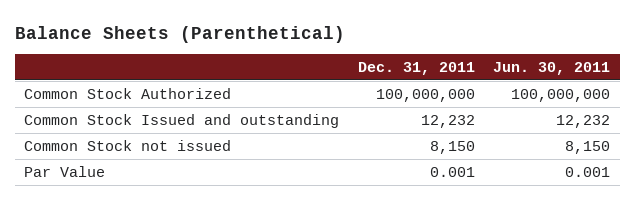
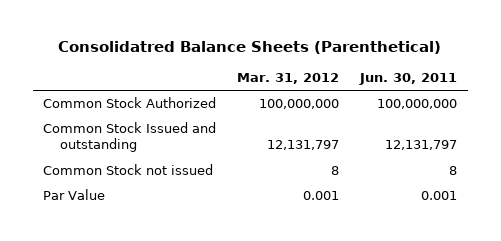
[15,25,346,43] Balance Sheets (Parenthetical) -> [58,41,442,55] Consolidatred Balance Sheets (Parenthetical)
[357,61,475,75] Dec. 31, 2011 -> none
none -> [237,73,340,85] Mar. 31, 2012
[556,115,611,129] 12,232 -> [385,140,458,151] 12,131,797
[565,141,611,155] 8,150 -> [449,166,458,176] 8

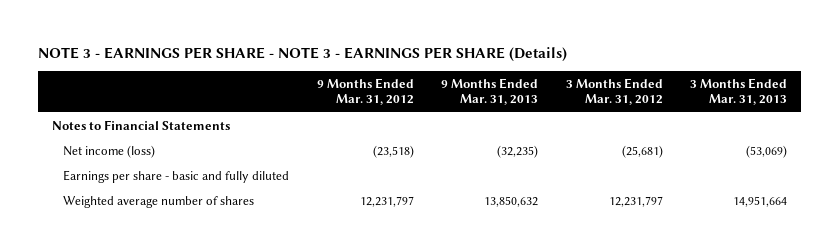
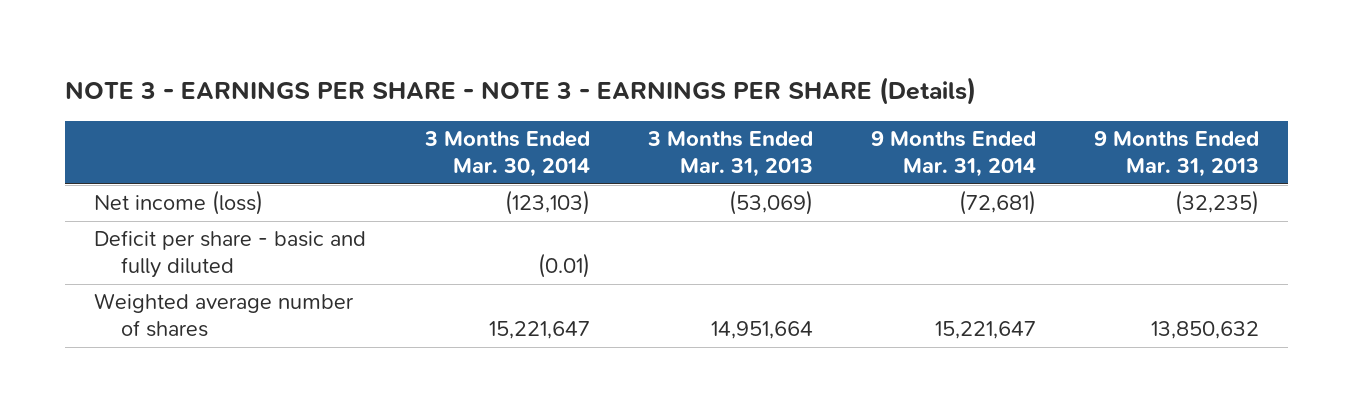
[316,77,414,106] 9 Months Ended Mar. 31, 2012 -> none
[565,77,663,106] 3 Months Ended Mar. 31, 2012 -> none
none -> [423,131,590,178] 3 Months Ended Mar. 30, 2014
none -> [870,131,1036,178] 9 Months Ended Mar. 31, 2014
[51,119,230,130] Notes to Financial Statements -> none
[62,169,289,183] Earnings per share - basic and fully diluted -> [94,230,367,279] Deficit per share - basic and fully diluted

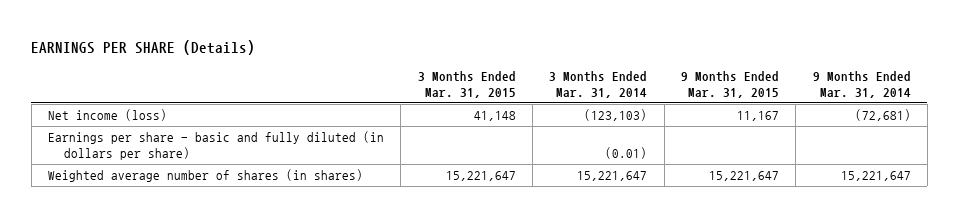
[65,77,977,106] NOTE 3 - EARNINGS PER SHARE - NOTE 3 - EARNINGS PER SHARE (Details) -> [31,39,256,55] EARNINGS PER SHARE (Details)
[423,131,590,178] 3 Months Ended Mar. 30, 2014 -> none
[646,131,813,178] 3 Months Ended Mar. 31, 2013 -> none
[1094,131,1260,178] 9 Months Ended Mar. 31, 2013 -> none
none -> [417,70,516,99] 3 Months Ended Mar. 31, 2015
none -> [549,70,648,99] 3 Months Ended Mar. 31, 2014
none -> [680,70,779,99] 9 Months Ended Mar. 31, 2015
[94,230,367,279] Deficit per share - basic and fully diluted -> [48,131,385,161] Earnings per share - basic and fully diluted (in dollars per share)
[94,293,355,338] Weighted average number of shares -> [48,169,364,183] Weighted average number of shares (in shares)

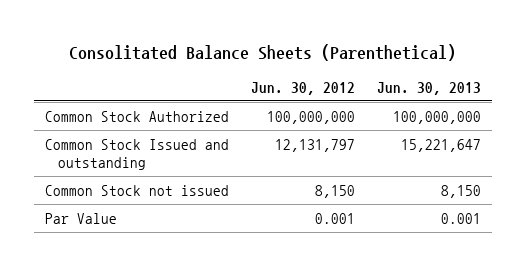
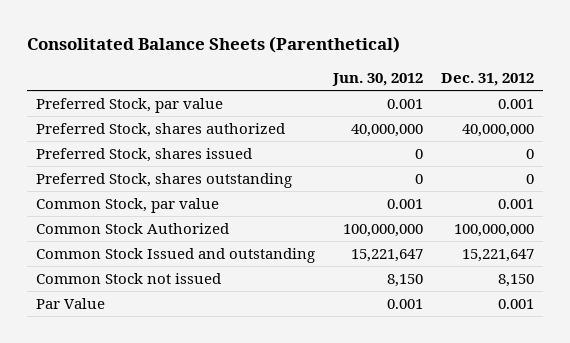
[377,81,482,95] Jun. 30, 2013 -> none
none -> [440,72,534,86] Dec. 31, 2012
none -> [35,97,223,113] Preferred Stock, par value
none -> [35,122,285,137] Preferred Stock, shares authorized
none -> [35,147,252,162] Preferred Stock, shares issued
none -> [35,172,292,188] Preferred Stock, shares outstanding
none -> [35,197,219,213] Common Stock, par value
[275,138,356,152] 12,131,797 -> [350,248,423,262] 15,221,647

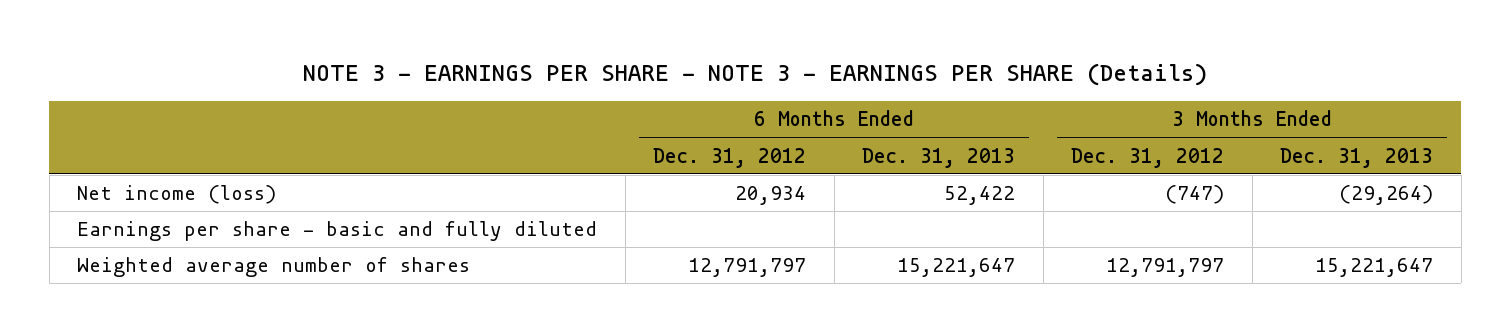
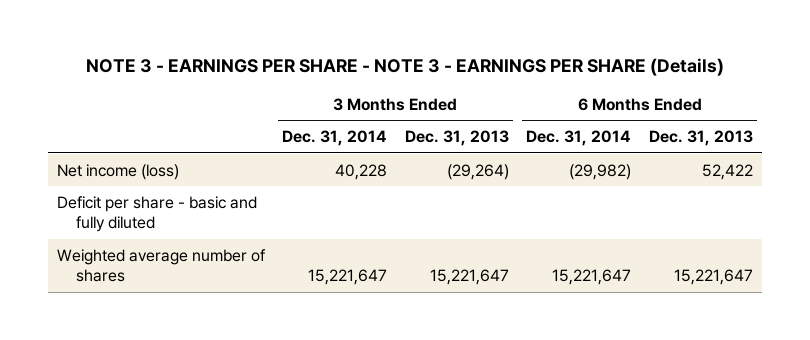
[653,147,807,168] Dec. 31, 2012 -> none
[1071,147,1225,168] Dec. 31, 2012 -> none
none -> [282,130,388,147] Dec. 31, 2014
none -> [526,130,632,147] Dec. 31, 2014
[77,221,598,242] Earnings per share - basic and fully diluted -> [56,195,257,233] Deficit per share - basic and fully diluted

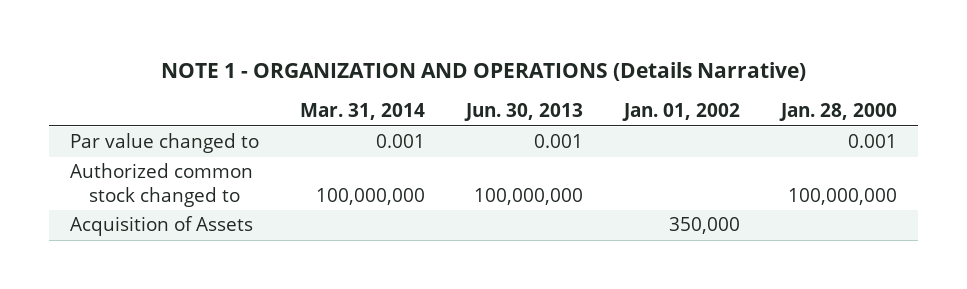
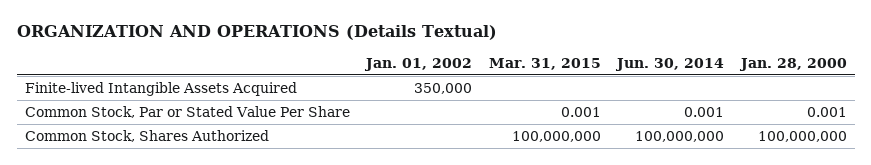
[161,61,807,81] NOTE 1 - ORGANIZATION AND OPERATIONS (Details Narrative) -> [16,25,497,41] ORGANIZATION AND OPERATIONS (Details Textual)
[299,103,425,121] Mar. 31, 2014 -> none
[463,103,583,122] Jun. 30, 2013 -> none
none -> [488,57,601,70] Mar. 31, 2015
none -> [615,57,725,71] Jun. 30, 2014
[69,216,253,237] Acquisition of Assets -> none
none -> [24,81,297,96] Finite-lived Intangible Assets Acquired
[69,133,259,154] Par value changed to -> [24,105,350,118] Common Stock, Par or Stated Value Per Share
[69,163,253,207] Authorized common stock changed to -> [24,129,269,142] Common Stock, Shares Authorized

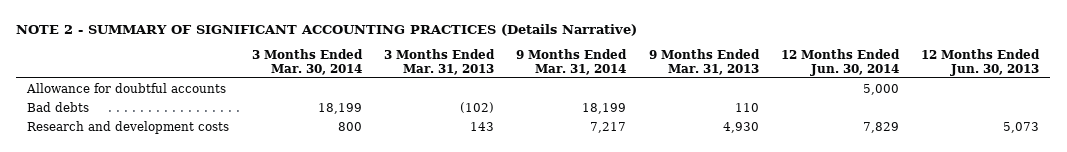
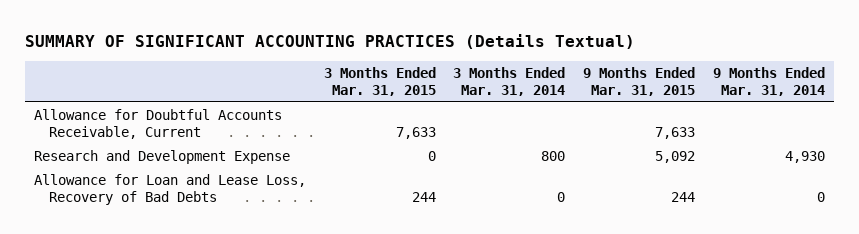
[16,24,638,37] NOTE 2 - SUMMARY OF SIGNIFICANT ACCOUNTING PRACTICES (Details Narrative) -> [25,33,636,49] SUMMARY OF SIGNIFICANT ACCOUNTING PRACTICES (Details Textual)
[251,49,363,75] 3 Months Ended Mar. 30, 2014 -> none
[383,49,495,75] 3 Months Ended Mar. 31, 2013 -> none
[648,49,760,75] 9 Months Ended Mar. 31, 2013 -> none
[780,49,900,76] 12 Months Ended Jun. 30, 2014 -> none
[921,49,1041,76] 12 Months Ended Jun. 30, 2013 -> none
none -> [323,66,436,96] 3 Months Ended Mar. 31, 2015
none -> [453,66,566,96] 3 Months Ended Mar. 31, 2014
none -> [583,66,696,96] 9 Months Ended Mar. 31, 2015
[27,101,90,112] Bad debts -> none
[26,82,227,93] Allowance for doubtful accounts -> [33,109,282,140] Allowance for Doubtful Accounts Receivable, Current
[27,120,230,134] Research and development costs -> [33,150,290,165] Research and Development Expense
[590,121,627,133] 7,217 -> [784,151,825,164] 4,930
none -> [33,174,306,206] Allowance for Loan and Lease Loss, Recovery of Bad Debts

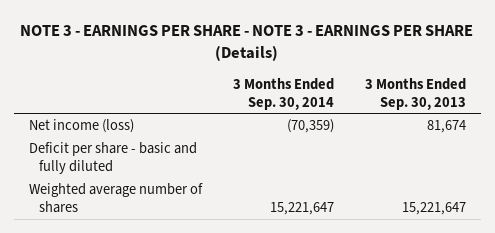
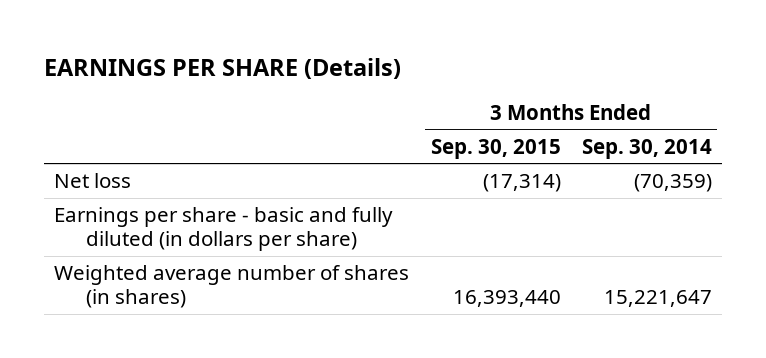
[20,24,474,62] NOTE 3 - EARNINGS PER SHARE - NOTE 3 - EARNINGS PER SHARE (Details) -> [43,57,401,79] EARNINGS PER SHARE (Details)
[364,77,466,110] 3 Months Ended Sep. 30, 2013 -> none
none -> [430,138,561,159] Sep. 30, 2015
[29,119,135,134] Net income (loss) -> [54,173,132,189] Net loss
[29,142,198,175] Deficit per share - basic and fully diluted -> [54,207,394,252] Earnings per share - basic and fully diluted (in dollars per share)
[29,183,204,214] Weighted average number of shares -> [54,265,410,309] Weighted average number of shares (in shares)

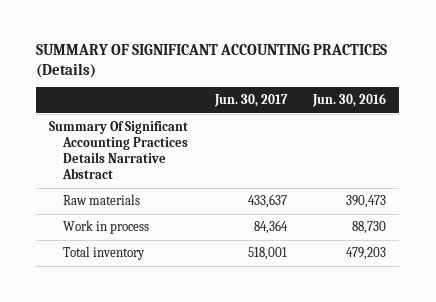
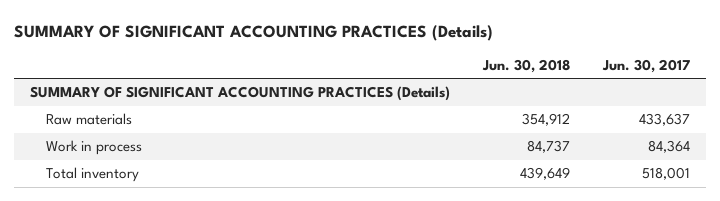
[312,93,387,108] Jun. 30, 2016 -> none
none -> [481,58,570,73] Jun. 30, 2018
[49,121,189,180] Summary Of Significant Accounting Practices Details Narrative Abstract -> [30,86,451,102] SUMMARY OF SIGNIFICANT ACCOUNTING PRACTICES (Details)

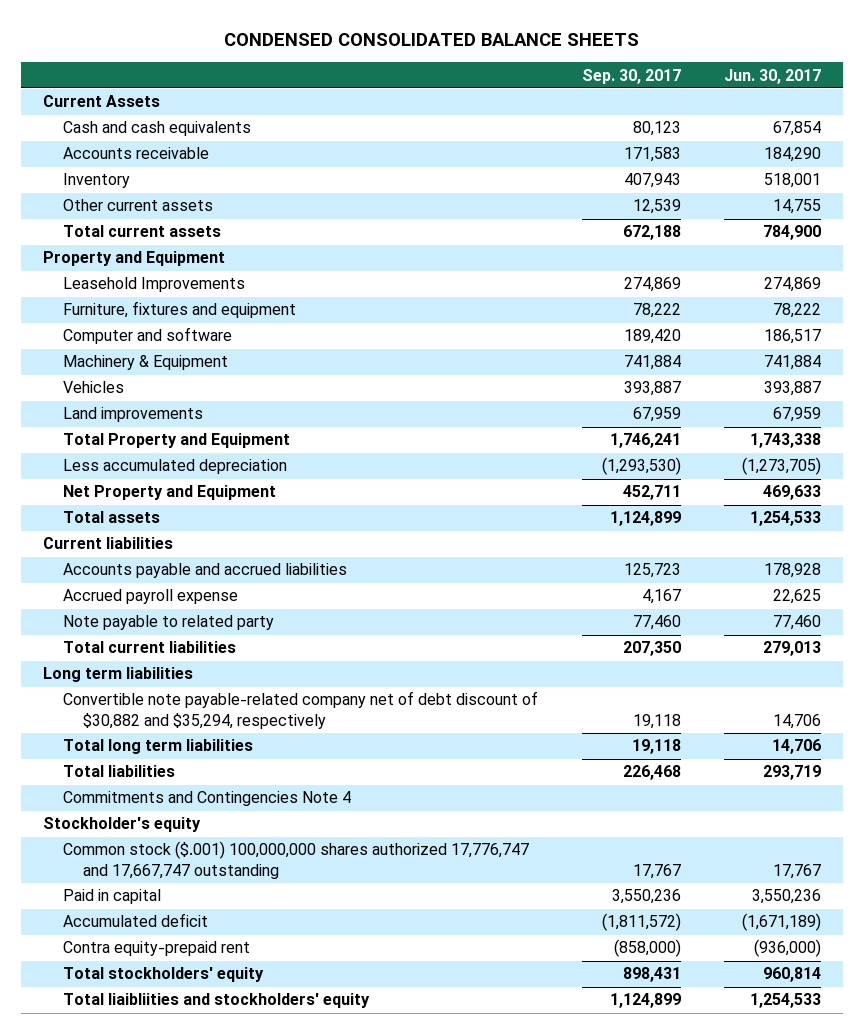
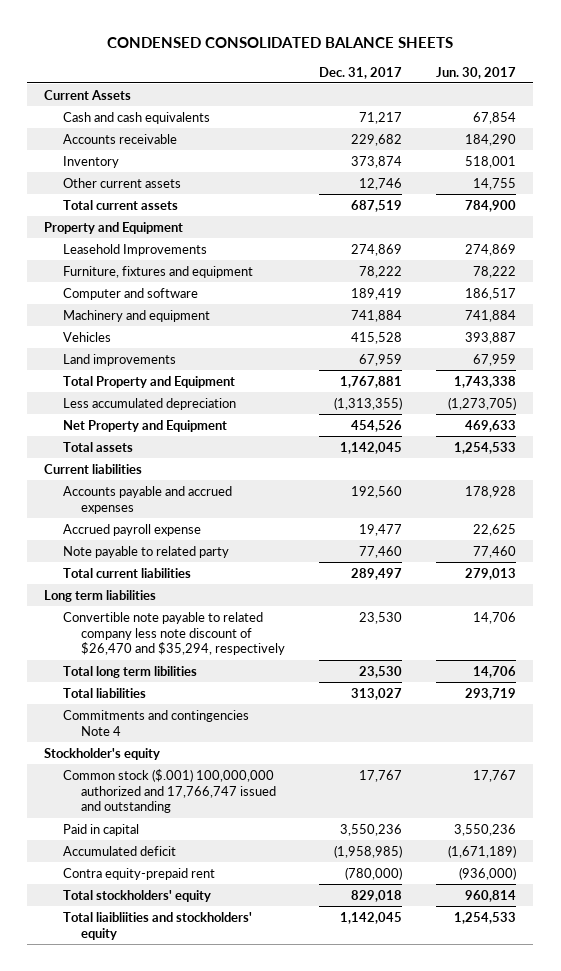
[581,68,681,84] Sep. 30, 2017 -> none
none -> [319,66,403,79] Dec. 31, 2017
[63,355,229,371] Machinery & Equipment -> [62,309,210,322] Machinery and equipment
[63,563,348,579] Accounts payable and accrued liabilities -> [62,485,232,514] Accounts payable and accrued expenses
[63,691,539,729] Convertible note payable-related company net of debt discount of $30,882 and $35,294, respectively -> [62,611,286,656] Convertible note payable to related company less note discount of $26,470 and $35,294, respectively
[63,739,254,755] Total long term liabilities -> [62,665,197,678] Total long term libilities
[63,791,352,807] Commitments and Contingencies Note 4 -> [62,709,249,736] Commitments and contingencies Note 4
[63,841,530,879] Common stock ($.001) 100,000,000 shares authorized 17,776,747 and 17,667,747 outstanding -> [62,768,277,814] Common stock ($.001) 100,000,000 authorized and 17,766,747 issued and outstanding

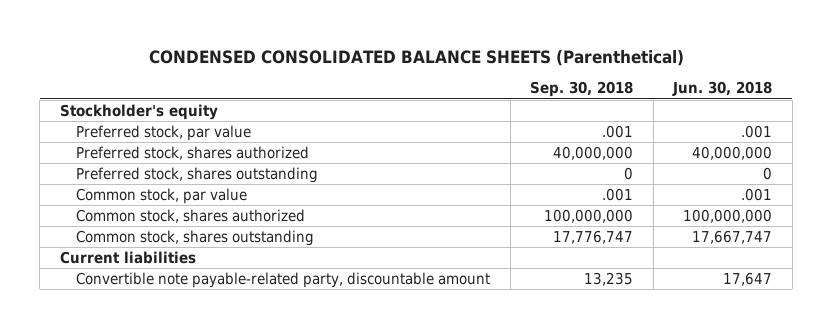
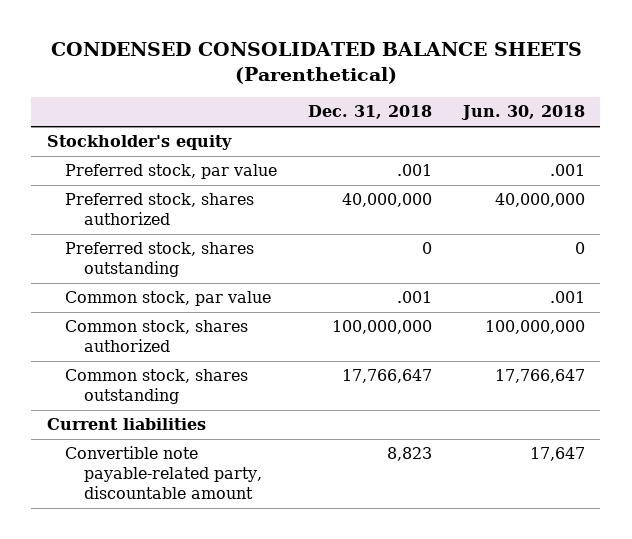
[530,81,634,98] Sep. 30, 2018 -> none
none -> [308,105,433,120] Dec. 31, 2018
[692,230,773,245] 17,667,747 -> [495,369,586,384] 17,766,647

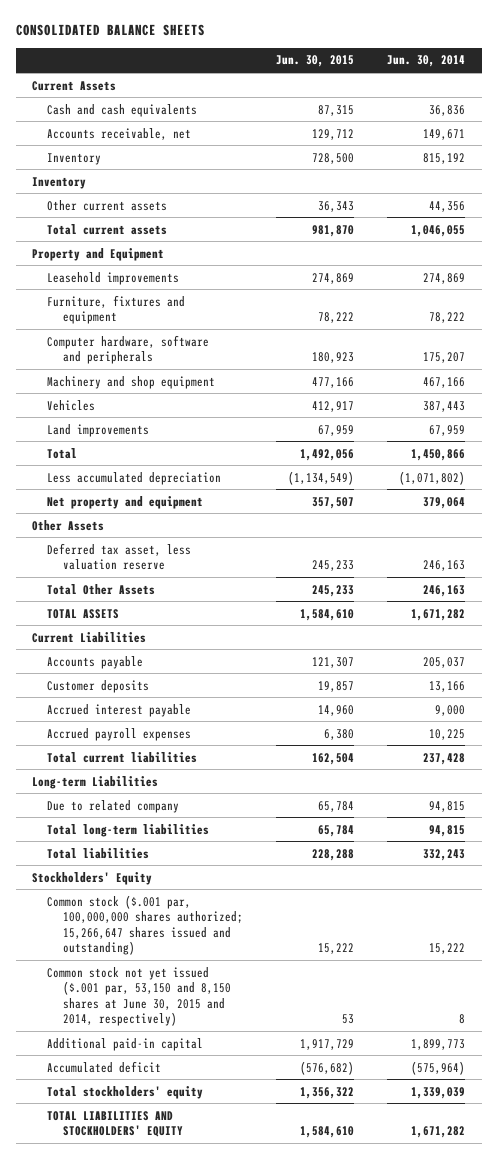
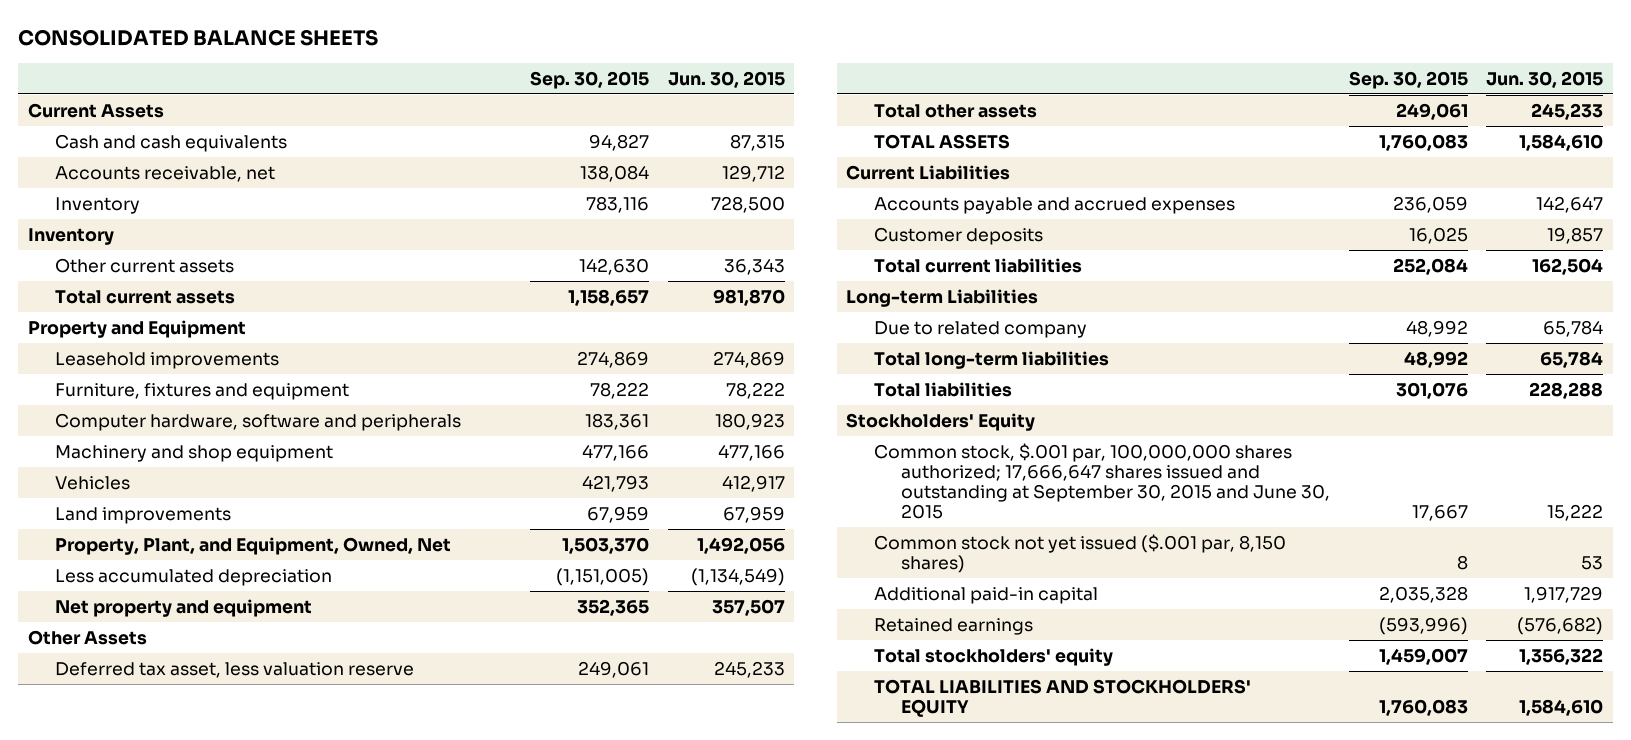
[387,55,466,68] Jun. 30, 2014 -> none
none -> [530,70,650,89] Sep. 30, 2015
[47,447,78,459] Total -> [55,536,452,555] Property, Plant, and Equipment, Owned, Net
[47,583,156,595] Total Other Assets -> [873,103,1037,118] Total other assets
[47,655,144,669] Accounts payable -> [873,196,1235,214] Accounts payable and accrued expenses
[312,656,355,668] 121,307 -> [1536,195,1604,213] 142,647
[47,703,192,717] Accrued interest payable -> none
[47,727,192,741] Accrued payroll expenses -> none
[47,894,243,956] Common stock ($.001 par, 100,000,000 shares authorized; 15,266,647 shares issued and outstanding) -> [873,442,1331,519] Common stock, $.001 par, 100,000,000 shares authorized; 17,666,647 shares issued and outstanding at September 30, 2015 and June 30, 2015
[47,966,231,1027] Common stock not yet issued ($.001 par, 53,150 and 8,150 shares at June 30, 2015 and 2014, respectively) -> [873,533,1286,573] Common stock not yet issued ($.001 par, 8,150 shares)
[47,1060,162,1073] Accumulated deficit -> [873,617,1033,635] Retained earnings

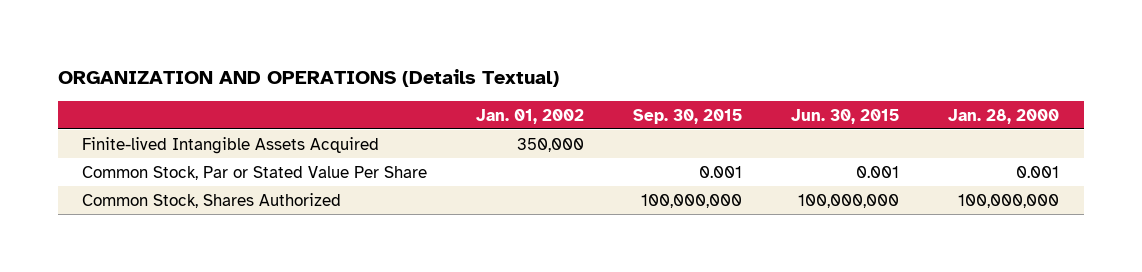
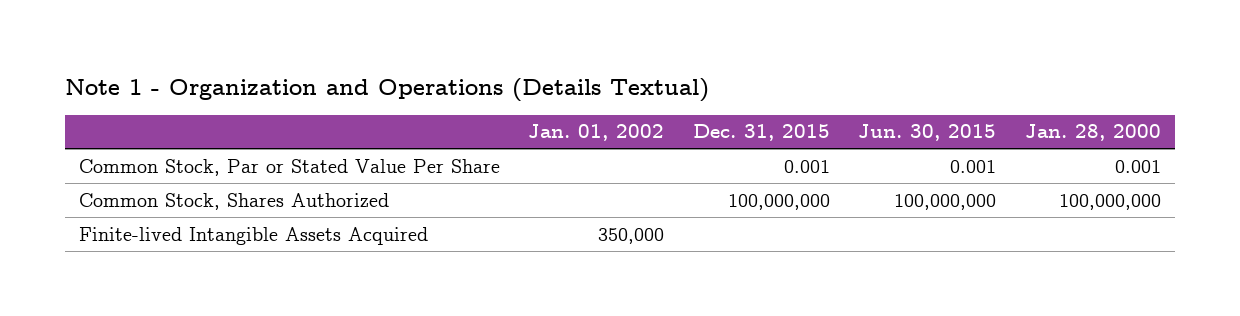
[57,69,559,88] ORGANIZATION AND OPERATIONS (Details Textual) -> [64,78,709,103] Note 1 - Organization and Operations (Details Textual)
[633,108,743,124] Sep. 30, 2015 -> none
none -> [692,124,830,142] Dec. 31, 2015
[82,136,380,154] Finite-lived Intangible Assets Acquired -> [78,226,428,245] Finite-lived Intangible Assets Acquired

